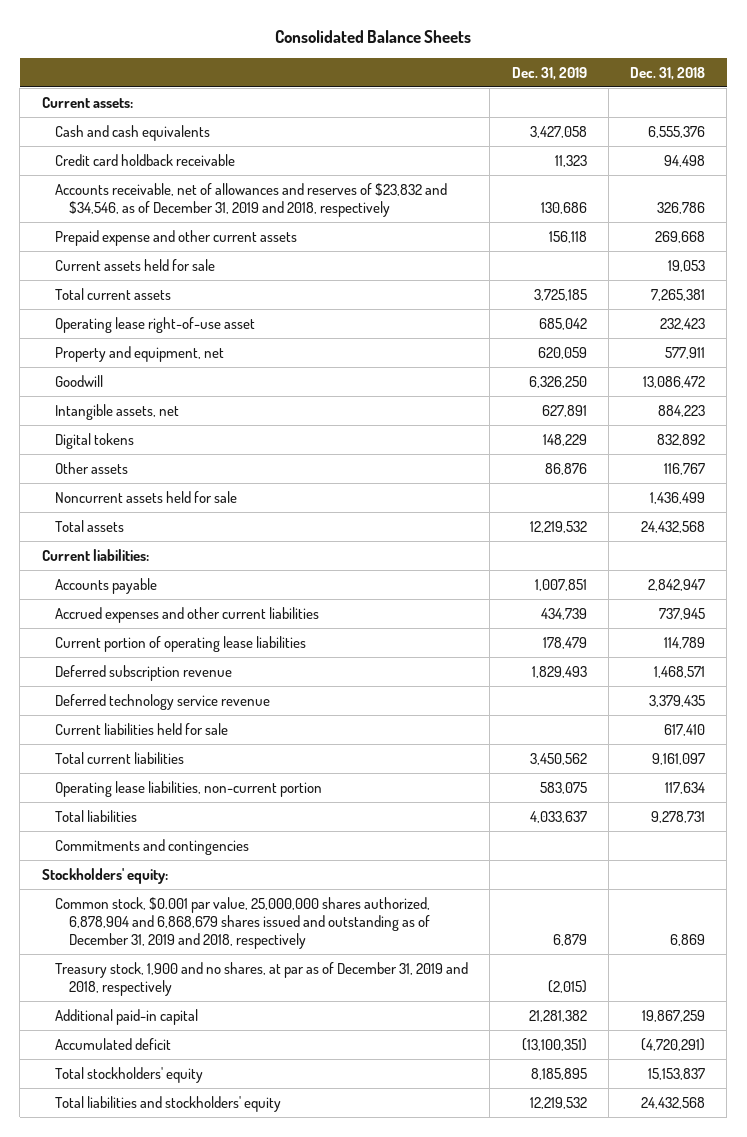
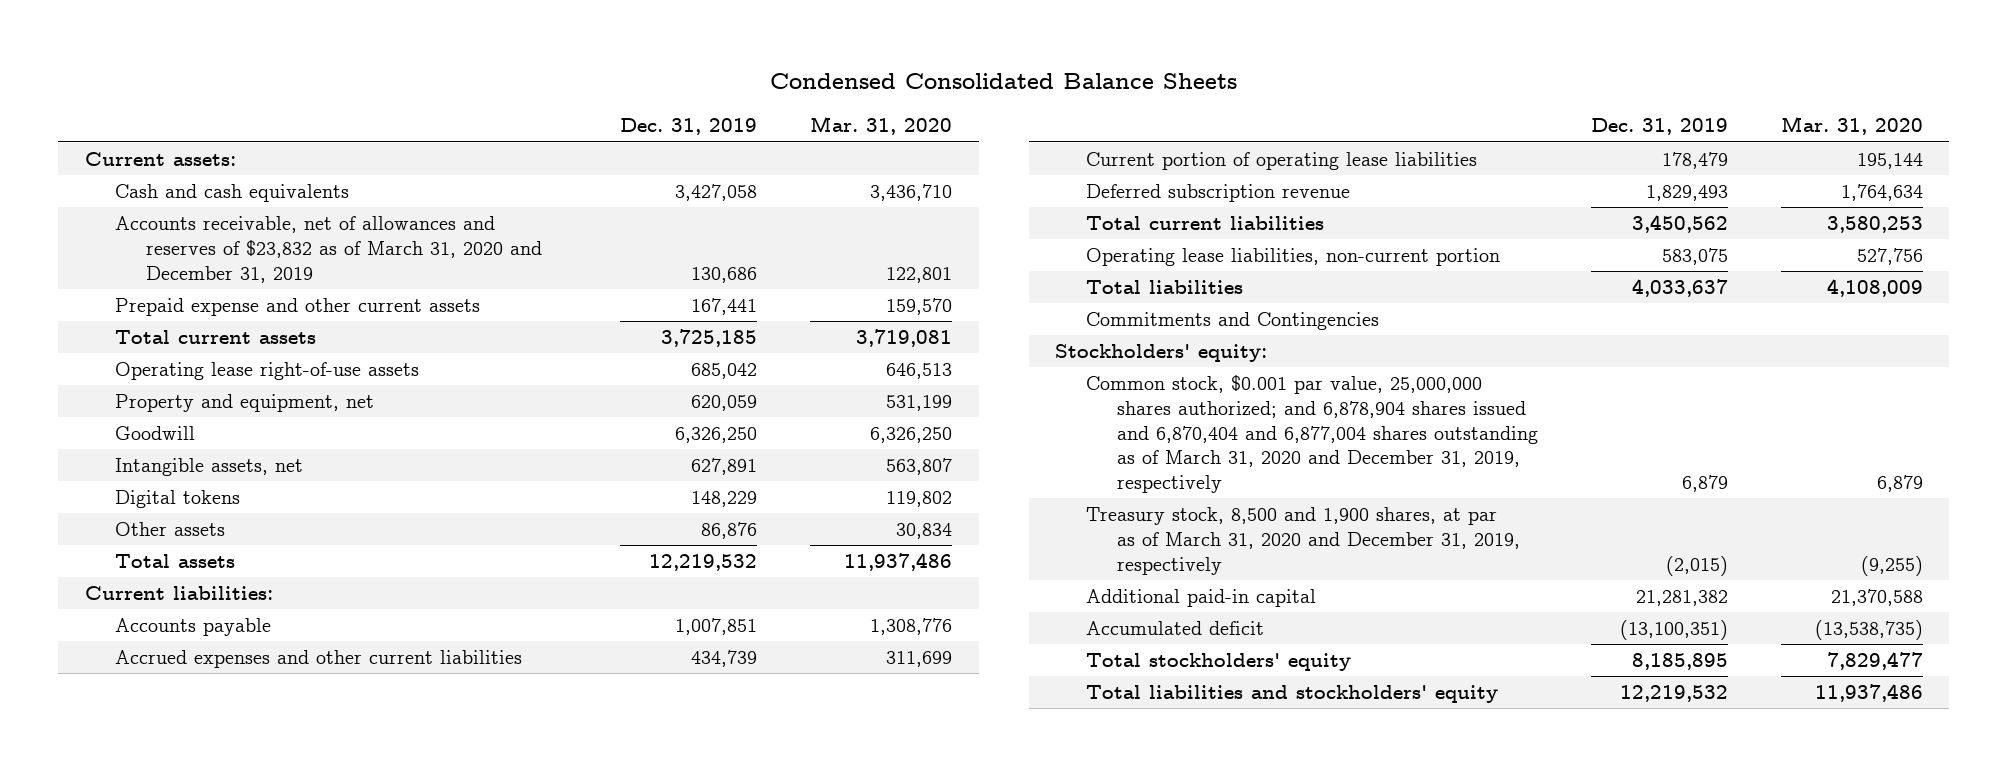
[275,30,472,44] Consolidated Balance Sheets -> [769,73,1237,90] Condensed Consolidated Balance Sheets
[629,66,705,80] Dec. 31, 2018 -> none
none -> [810,116,953,136] Mar. 31, 2020
[55,153,236,166] Credit card holdback receivable -> none
[55,258,216,271] Current assets held for sale -> none
[55,182,448,217] Accounts receivable, net of allowances and reserves of $23,832 and $34,546, as of December 31, 2019 and 2018, respectively -> [115,216,543,283] Accounts receivable, net of allowances and reserves of $23,832 as of March 31, 2020 and December 31, 2019
[548,230,587,243] 156,118 -> [691,298,758,316] 167,441
[55,316,256,333] Operating lease right-of-use asset -> [115,362,420,381] Operating lease right-of-use assets
[55,490,238,503] Noncurrent assets held for sale -> none
[55,693,271,710] Deferred technology service revenue -> none
[55,722,229,735] Current liabilities held for sale -> none
[55,838,250,855] Commitments and contingencies -> [1085,312,1379,331] Commitments and Contingencies
[55,896,431,949] Common stock, $0.001 par value, 25,000,000 shares authorized, 6,878,904 and 6,868,679 shares issued and outstanding as of December 31, 2019 and 2018, respectively -> [1085,375,1538,493] Common stock, $0.001 par value, 25,000,000 shares authorized; and 6,878,904 shares issued and 6,870,404 and 6,877,004 shares outstanding as of March 31, 2020 and December 31, 2019, respectively
[55,961,469,996] Treasury stock, 1,900 and no shares, at par as of December 31, 2019 and 2018, respectively -> [1085,507,1520,575] Treasury stock, 8,500 and 1,900 shares, at par as of March 31, 2020 and December 31, 2019, respectively

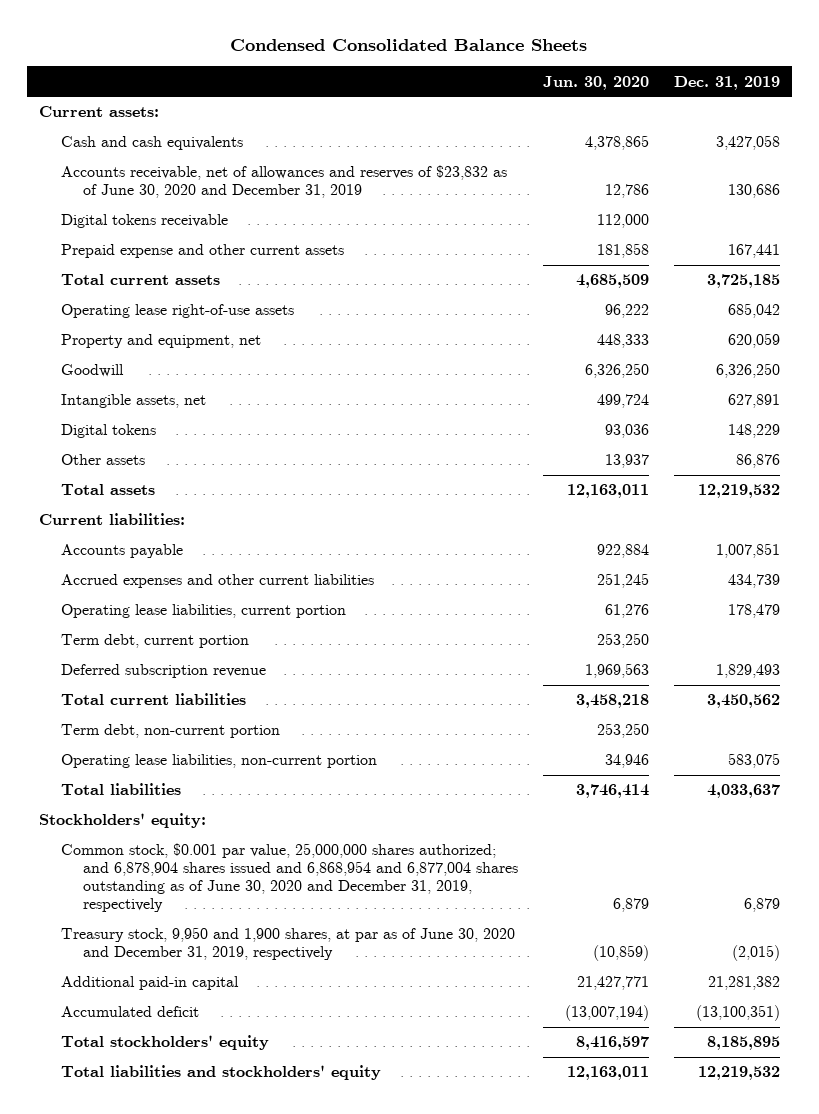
[810,116,953,136] Mar. 31, 2020 -> none
none -> [542,75,649,90] Jun. 30, 2020
[115,216,543,283] Accounts receivable, net of allowances and reserves of $23,832 as of March 31, 2020 and December 31, 2019 -> [60,165,507,199] Accounts receivable, net of allowances and reserves of $23,832 as of June 30, 2020 and December 31, 2019
none -> [60,214,228,229] Digital tokens receivable
[1085,152,1477,171] Current portion of operating lease liabilities -> [60,604,346,619] Operating lease liabilities, current portion
none -> [60,634,249,649] Term debt, current portion
none -> [60,724,280,739] Term debt, non-current portion
[1085,312,1379,331] Commitments and Contingencies -> none
[1085,375,1538,493] Common stock, $0.001 par value, 25,000,000 shares authorized; and 6,878,904 shares issued and 6,870,404 and 6,877,004 shares outstanding as of March 31, 2020 and December 31, 2019, respectively -> [60,843,519,913] Common stock, $0.001 par value, 25,000,000 shares authorized; and 6,878,904 shares issued and 6,868,954 and 6,877,004 shares outstanding as of June 30, 2020 and December 31, 2019, respectively
[1085,507,1520,575] Treasury stock, 8,500 and 1,900 shares, at par as of March 31, 2020 and December 31, 2019, respectively -> [60,927,515,961] Treasury stock, 9,950 and 1,900 shares, at par as of June 30, 2020 and December 31, 2019, respectively

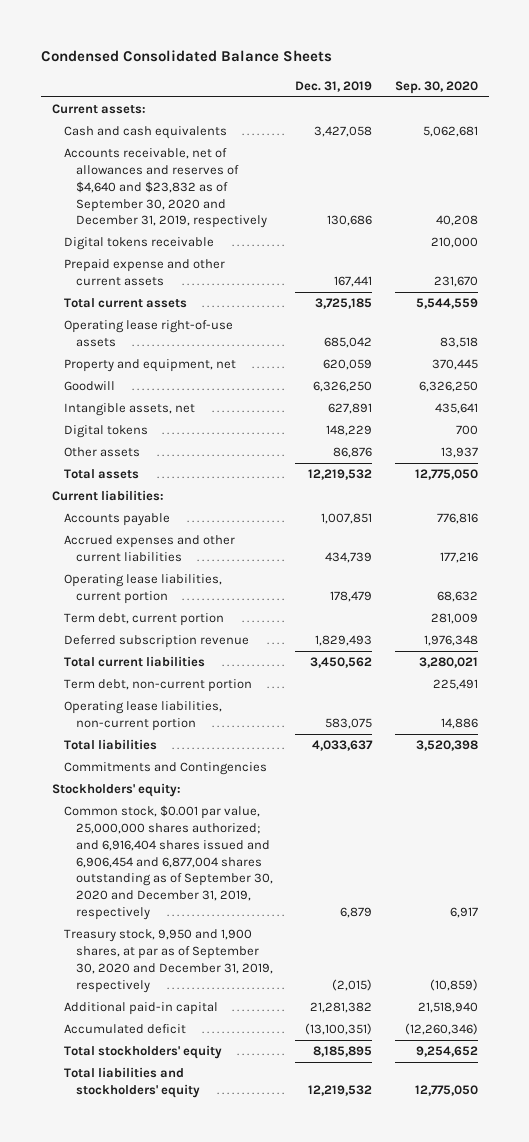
[542,75,649,90] Jun. 30, 2020 -> none
none -> [394,80,478,94] Sep. 30, 2020
[60,165,507,199] Accounts receivable, net of allowances and reserves of $23,832 as of June 30, 2020 and December 31, 2019 -> [63,148,268,229] Accounts receivable, net of allowances and reserves of $4,640 and $23,832 as of September 30, 2020 and December 31, 2019, respectively
none -> [63,762,267,776] Commitments and Contingencies
[60,843,519,913] Common stock, $0.001 par value, 25,000,000 shares authorized; and 6,878,904 shares issued and 6,868,954 and 6,877,004 shares outstanding as of June 30, 2020 and December 31, 2019, respectively -> [63,805,274,920] Common stock, $0.001 par value, 25,000,000 shares authorized; and 6,916,404 shares issued and 6,906,454 and 6,877,004 shares outstanding as of September 30, 2020 and December 31, 2019, respectively
[60,927,515,961] Treasury stock, 9,950 and 1,900 shares, at par as of June 30, 2020 and December 31, 2019, respectively -> [63,929,274,993] Treasury stock, 9,950 and 1,900 shares, at par as of September 30, 2020 and December 31, 2019, respectively

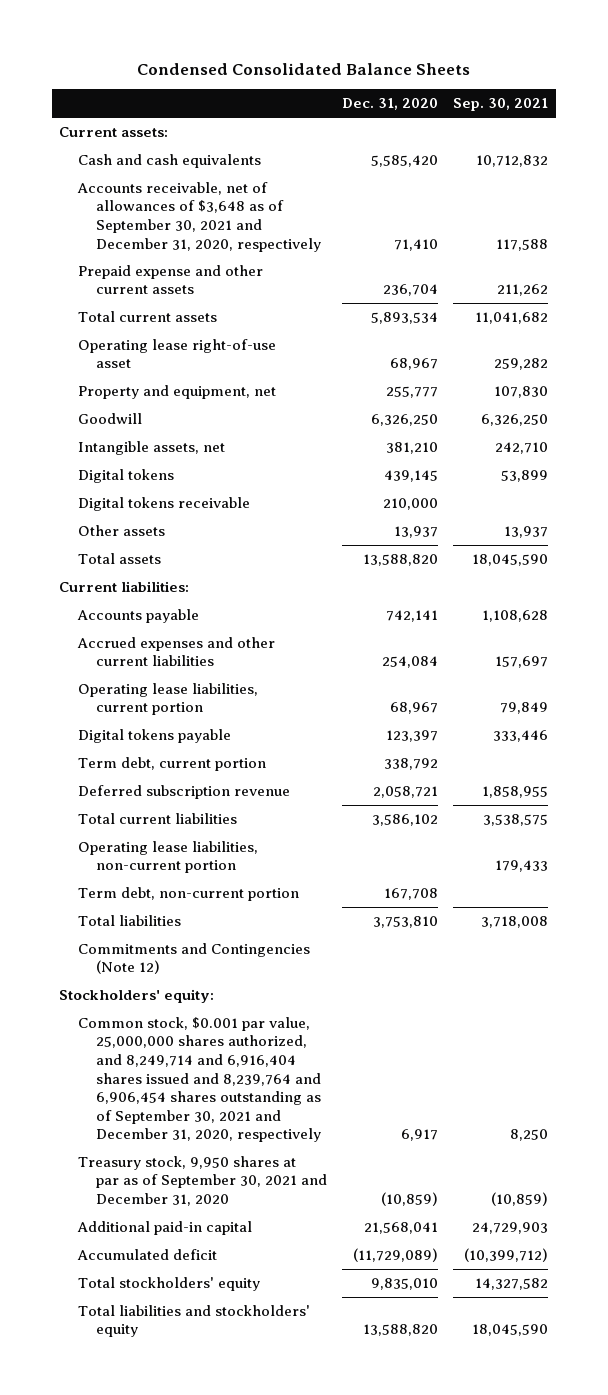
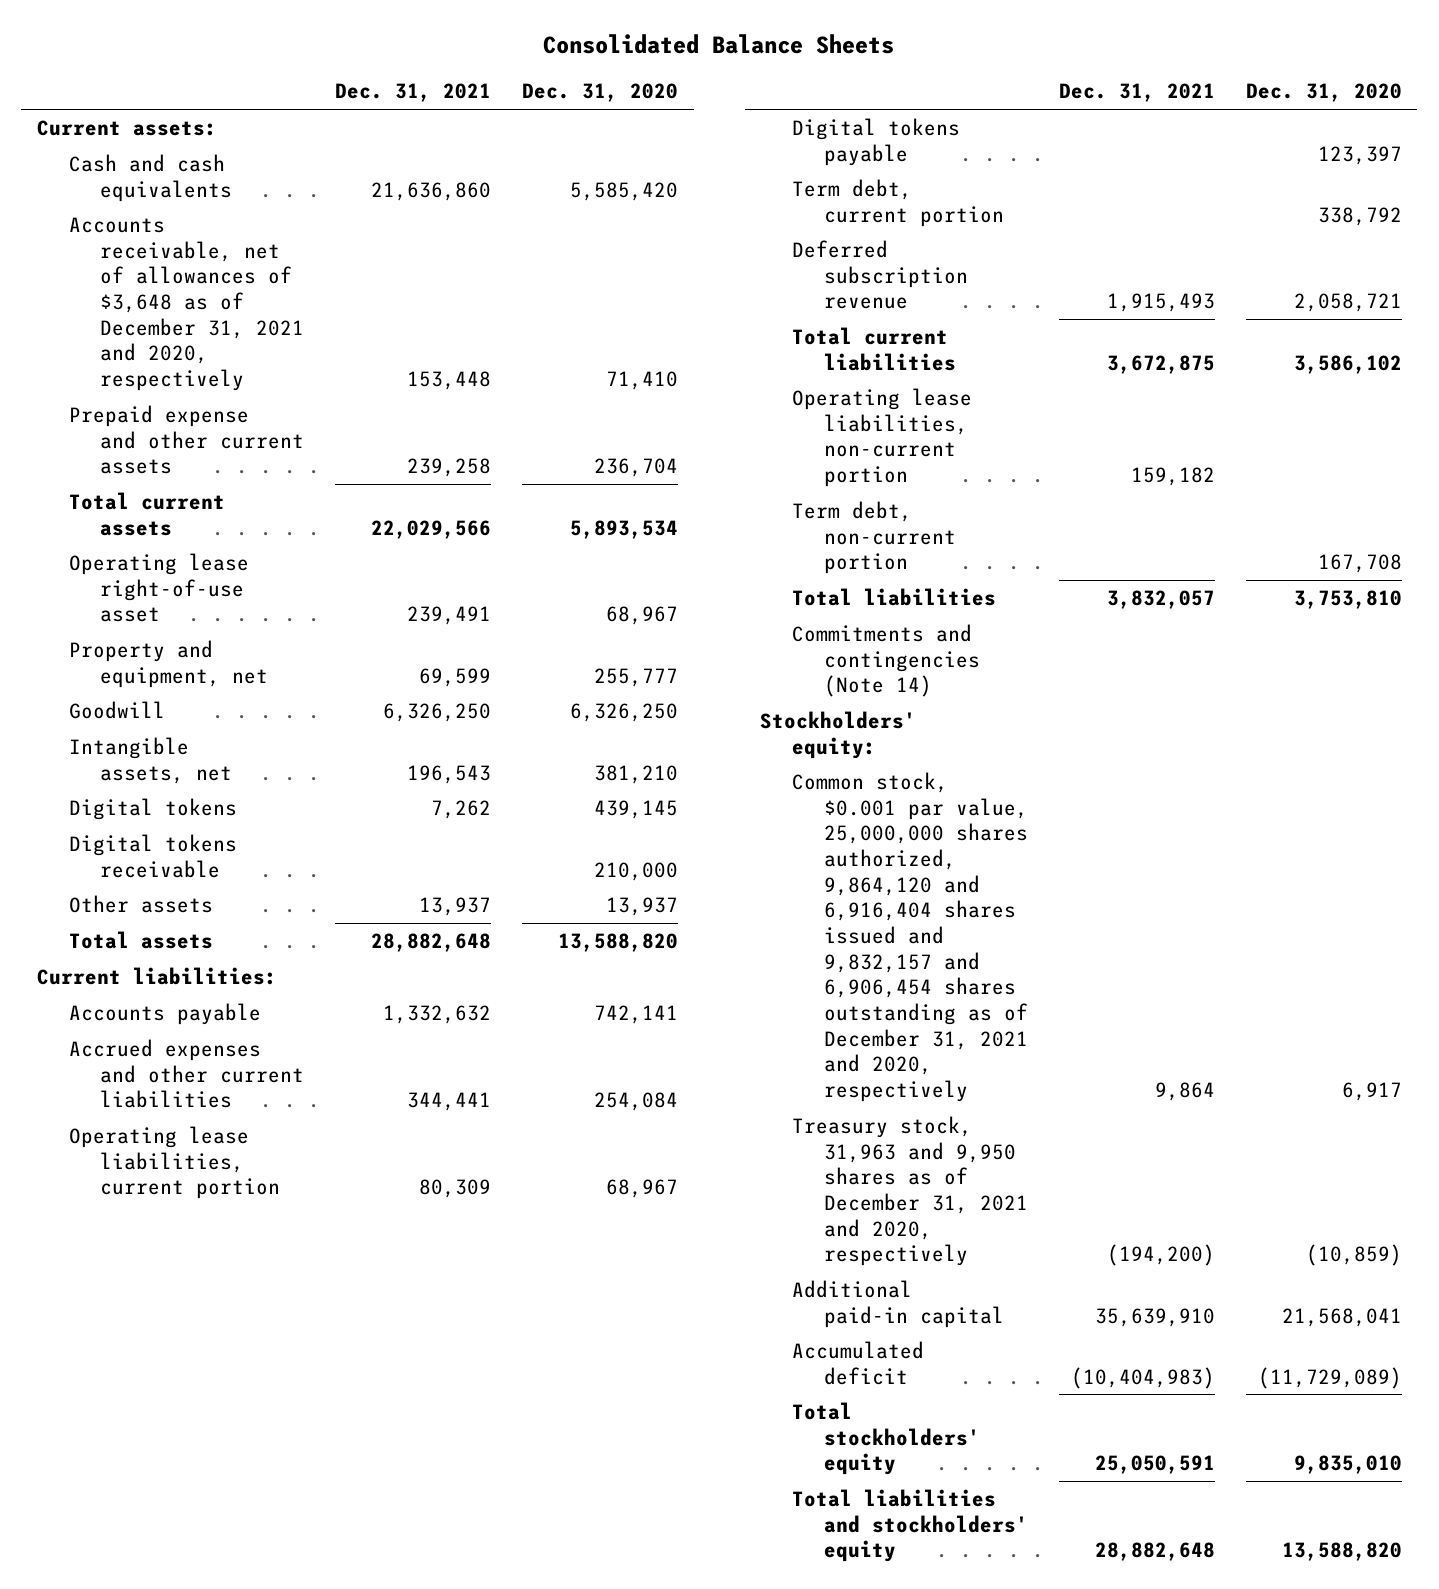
[136,62,470,75] Condensed Consolidated Balance Sheets -> [543,33,895,54] Consolidated Balance Sheets
[453,98,549,112] Sep. 30, 2021 -> none
none -> [335,83,492,103] Dec. 31, 2021
[76,181,322,252] Accounts receivable, net of allowances of $3,648 as of September 30, 2021 and December 31, 2020, respectively -> [68,217,305,391] Accounts receivable, net of allowances of $3,648 as of December 31, 2021 and 2020, respectively
[77,942,310,975] Commitments and Contingencies (Note 12) -> [792,624,981,698] Commitments and contingencies (Note 14)
[77,1016,322,1143] Common stock, $0.001 par value, 25,000,000 shares authorized, and 8,249,714 and 6,916,404 shares issued and 8,239,764 and 6,906,454 shares outstanding as of September 30, 2021 and December 31, 2020, respectively -> [792,772,1029,1102] Common stock, $0.001 par value, 25,000,000 shares authorized, 9,864,120 and 6,916,404 shares issued and 9,832,157 and 6,906,454 shares outstanding as of December 31, 2021 and 2020, respectively
[77,1155,328,1207] Treasury stock, 9,950 shares at par as of September 30, 2021 and December 31, 2020 -> [792,1116,1029,1267] Treasury stock, 31,963 and 9,950 shares as of December 31, 2021 and 2020, respectively

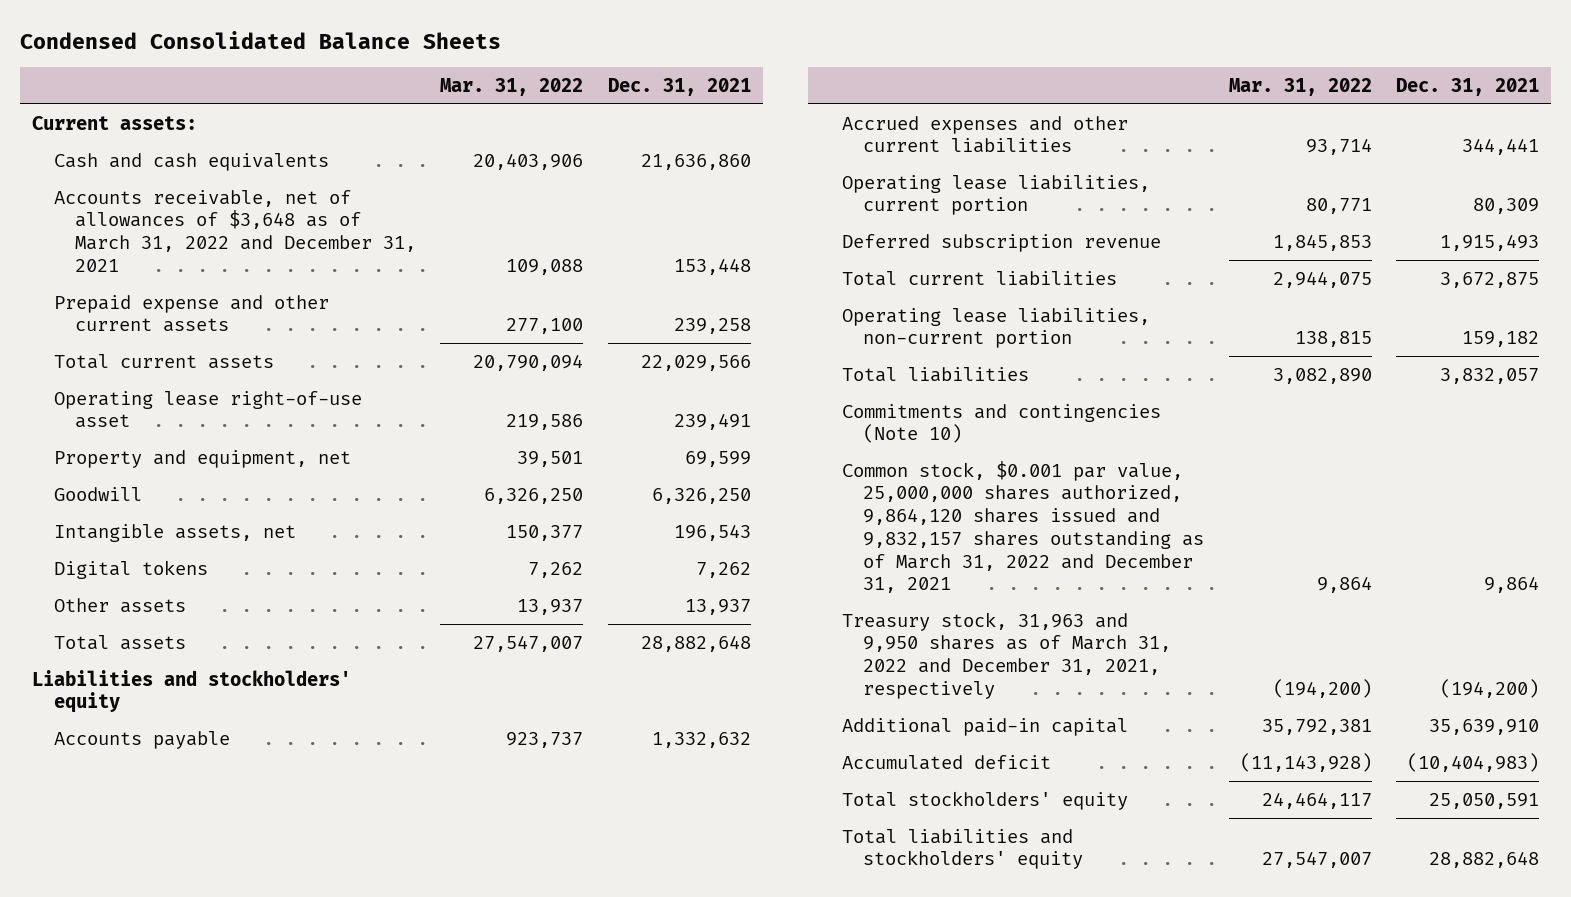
[543,33,895,54] Consolidated Balance Sheets -> [20,30,502,49] Condensed Consolidated Balance Sheets
[522,83,679,103] Dec. 31, 2020 -> none
none -> [440,77,584,96] Mar. 31, 2022
[68,217,305,391] Accounts receivable, net of allowances of $3,648 as of December 31, 2021 and 2020, respectively -> [53,189,417,272] Accounts receivable, net of allowances of $3,648 as of March 31, 2022 and December 31, 2021
[68,834,237,878] Digital tokens receivable -> none
[36,967,277,986] Current liabilities: -> none
none -> [32,669,352,714] Liabilities and stockholders' equity
[792,118,961,166] Digital tokens payable -> none
[792,179,1005,227] Term debt, current portion -> none
[792,501,957,575] Term debt, non-current portion -> none
[760,711,917,759] Stockholders' equity: -> none
[792,624,981,698] Commitments and contingencies (Note 14) -> [842,403,1162,444] Commitments and contingencies (Note 10)
[792,772,1029,1102] Common stock, $0.001 par value, 25,000,000 shares authorized, 9,864,120 and 6,916,404 shares issued and 9,832,157 and 6,906,454 shares outstanding as of December 31, 2021 and 2020, respectively -> [842,460,1205,594] Common stock, $0.001 par value, 25,000,000 shares authorized, 9,864,120 shares issued and 9,832,157 shares outstanding as of March 31, 2022 and December 31, 2021
[792,1116,1029,1267] Treasury stock, 31,963 and 9,950 shares as of December 31, 2021 and 2020, respectively -> [842,611,1172,699] Treasury stock, 31,963 and 9,950 shares as of March 31, 2022 and December 31, 2021, respectively

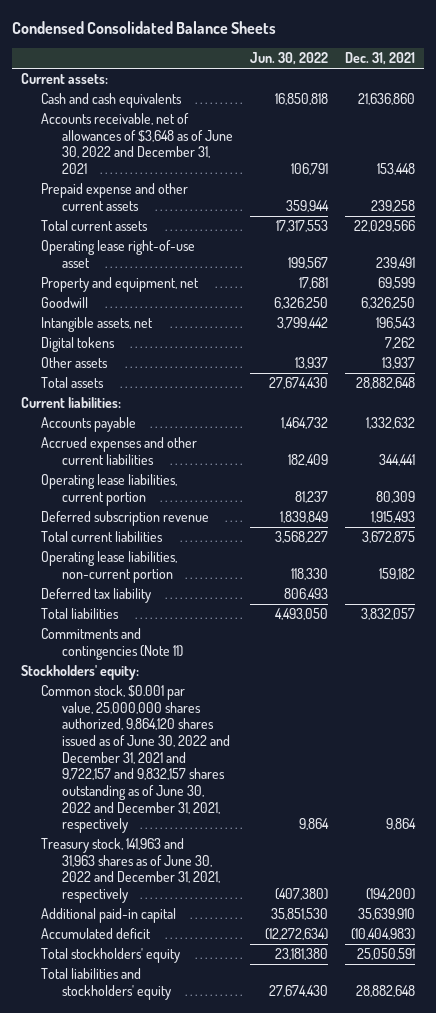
[440,77,584,96] Mar. 31, 2022 -> none
none -> [250,52,329,66] Jun. 30, 2022
[53,189,417,272] Accounts receivable, net of allowances of $3,648 as of March 31, 2022 and December 31, 2021 -> [41,113,233,175] Accounts receivable, net of allowances of $3,648 as of June 30, 2022 and December 31, 2021
[32,669,352,714] Liabilities and stockholders' equity -> none
none -> [21,397,122,409] Current liabilities:
none -> [41,588,152,604] Deferred tax liability
[842,403,1162,444] Commitments and contingencies (Note 10) -> [41,628,183,660] Commitments and contingencies (Note 11)
none -> [21,665,140,681] Stockholders' equity:
[842,460,1205,594] Common stock, $0.001 par value, 25,000,000 shares authorized, 9,864,120 shares issued and 9,832,157 shares outstanding as of March 31, 2022 and December 31, 2021 -> [41,685,230,834] Common stock, $0.001 par value, 25,000,000 shares authorized, 9,864,120 shares issued as of June 30, 2022 and December 31, 2021 and 9,722,157 and 9,832,157 shares outstanding as of June 30, 2022 and December 31, 2021, respectively
[842,611,1172,699] Treasury stock, 31,963 and 9,950 shares as of March 31, 2022 and December 31, 2021, respectively -> [41,838,220,904] Treasury stock, 141,963 and 31,963 shares as of June 30, 2022 and December 31, 2021, respectively

